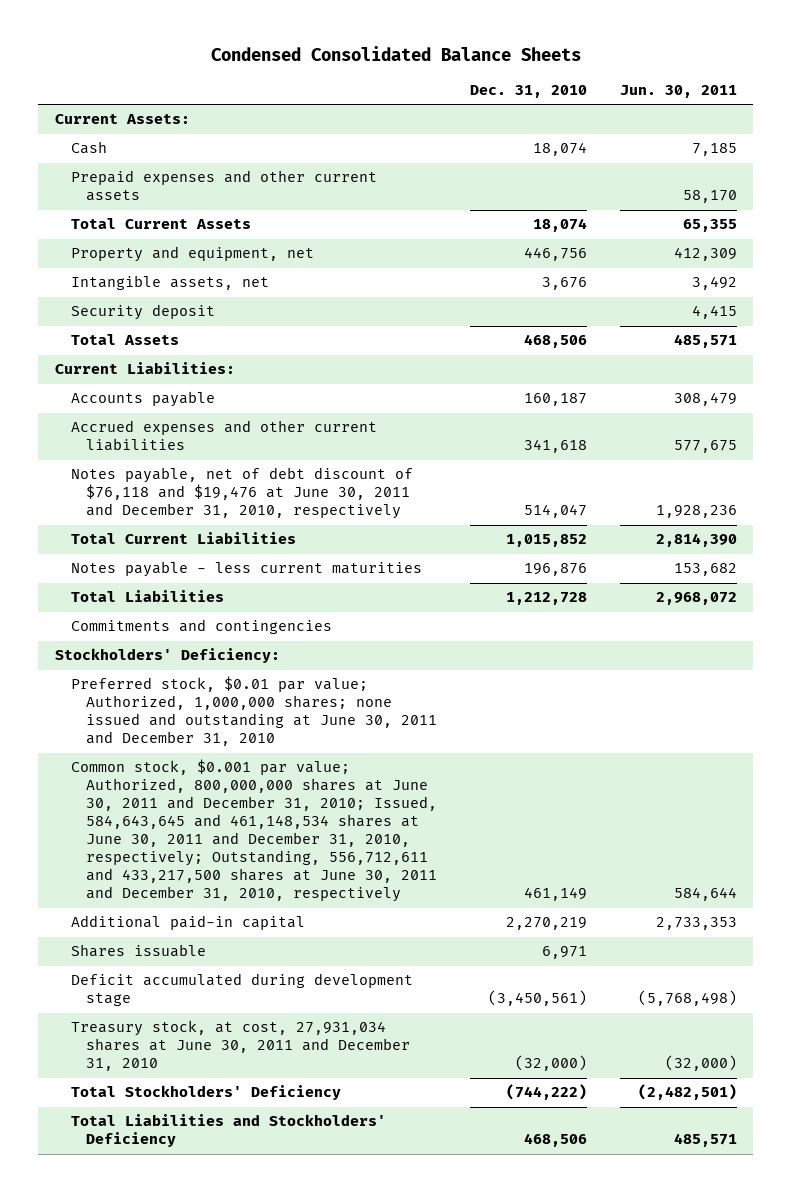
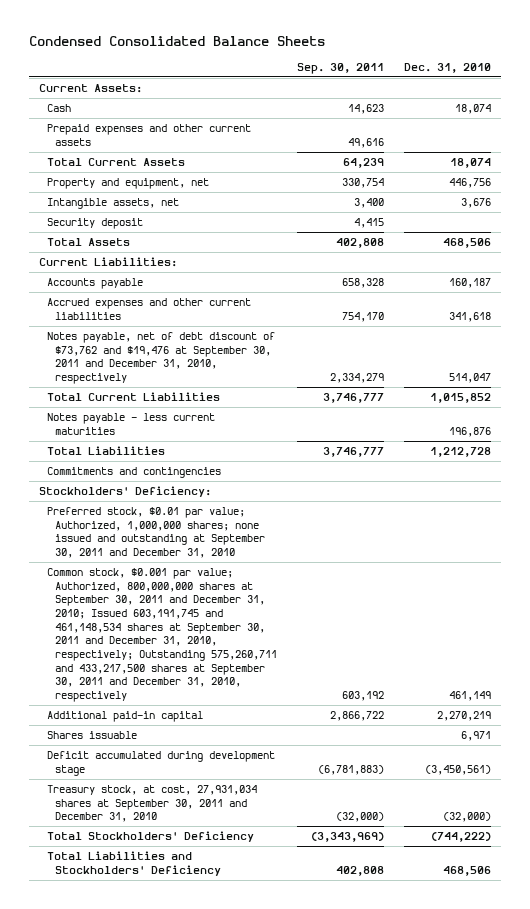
[619,85,737,99] Jun. 30, 2011 -> none
none -> [297,62,385,74] Sep. 30, 2011
[70,467,413,520] Notes payable, net of debt discount of $76,118 and $19,476 at June 30, 2011 and December 31, 2010, respectively -> [47,332,276,385] Notes payable, net of debt discount of $73,762 and $19,476 at September 30, 2011 and December 31, 2010, respectively
[70,676,438,747] Preferred stock, $0.01 par value; Authorized, 1,000,000 shares; none issued and outstanding at June 30, 2011 and December 31, 2010 -> [47,507,266,559] Preferred stock, $0.01 par value; Authorized, 1,000,000 shares; none issued and outstanding at September 30, 2011 and December 31, 2010
[70,759,438,903] Common stock, $0.001 par value; Authorized, 800,000,000 shares at June 30, 2011 and December 31, 2010; Issued, 584,643,645 and 461,148,534 shares at June 30, 2011 and December 31, 2010, respectively; Outstanding, 556,712,611 and 433,217,500 shares at June 30, 2011 and December 31, 2010, respectively -> [47,568,278,703] Common stock, $0.001 par value; Authorized, 800,000,000 shares at September 30, 2011 and December 31, 2010; Issued 603,191,745 and 461,148,534 shares at September 30, 2011 and December 31, 2010, respectively; Outstanding 575,260,711 and 433,217,500 shares at September 30, 2011 and December 31, 2010, respectively
[70,1020,411,1072] Treasury stock, at cost, 27,931,034 shares at June 30, 2011 and December 31, 2010 -> [47,785,258,823] Treasury stock, at cost, 27,931,034 shares at September 30, 2011 and December 31, 2010

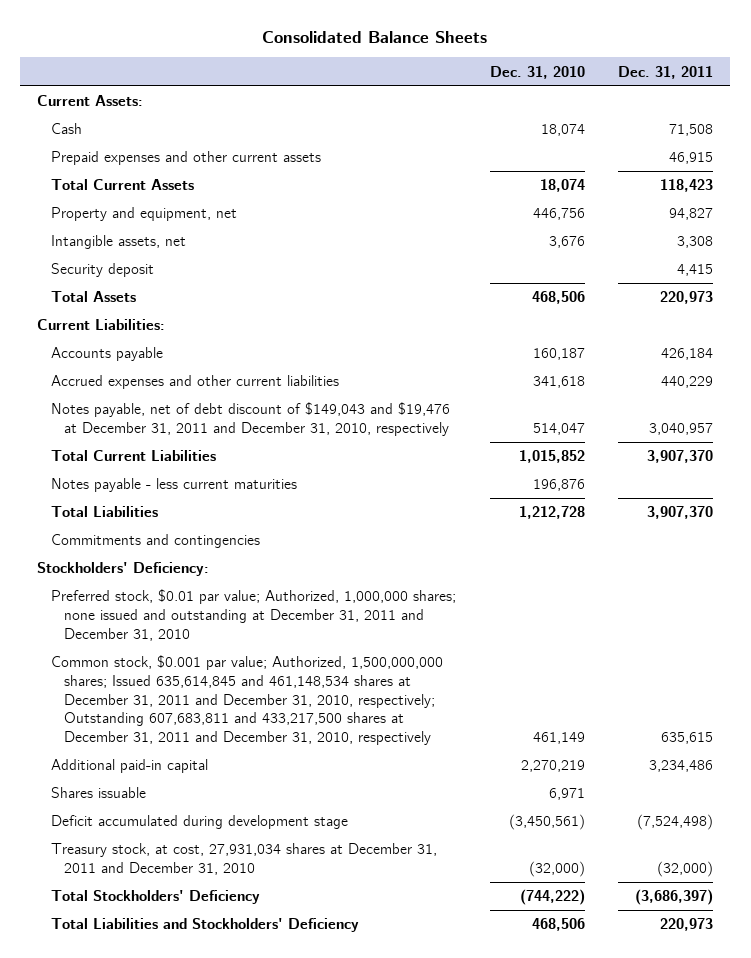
[29,35,326,46] Condensed Consolidated Balance Sheets -> [262,30,488,43] Consolidated Balance Sheets
[297,62,385,74] Sep. 30, 2011 -> none
none -> [618,65,714,79] Dec. 31, 2011
[47,332,276,385] Notes payable, net of debt discount of $73,762 and $19,476 at September 30, 2011 and December 31, 2010, respectively -> [50,402,450,436] Notes payable, net of debt discount of $149,043 and $19,476 at December 31, 2011 and December 31, 2010, respectively
[47,507,266,559] Preferred stock, $0.01 par value; Authorized, 1,000,000 shares; none issued and outstanding at September 30, 2011 and December 31, 2010 -> [50,589,456,641] Preferred stock, $0.01 par value; Authorized, 1,000,000 shares; none issued and outstanding at December 31, 2011 and December 31, 2010
[47,568,278,703] Common stock, $0.001 par value; Authorized, 800,000,000 shares at September 30, 2011 and December 31, 2010; Issued 603,191,745 and 461,148,534 shares at September 30, 2011 and December 31, 2010, respectively; Outstanding 575,260,711 and 433,217,500 shares at September 30, 2011 and December 31, 2010, respectively -> [50,655,443,745] Common stock, $0.001 par value; Authorized, 1,500,000,000 shares; Issued 635,614,845 and 461,148,534 shares at December 31, 2011 and December 31, 2010, respectively; Outstanding 607,683,811 and 433,217,500 shares at December 31, 2011 and December 31, 2010, respectively
[47,785,258,823] Treasury stock, at cost, 27,931,034 shares at September 30, 2011 and December 31, 2010 -> [50,843,437,875] Treasury stock, at cost, 27,931,034 shares at December 31, 2011 and December 31, 2010

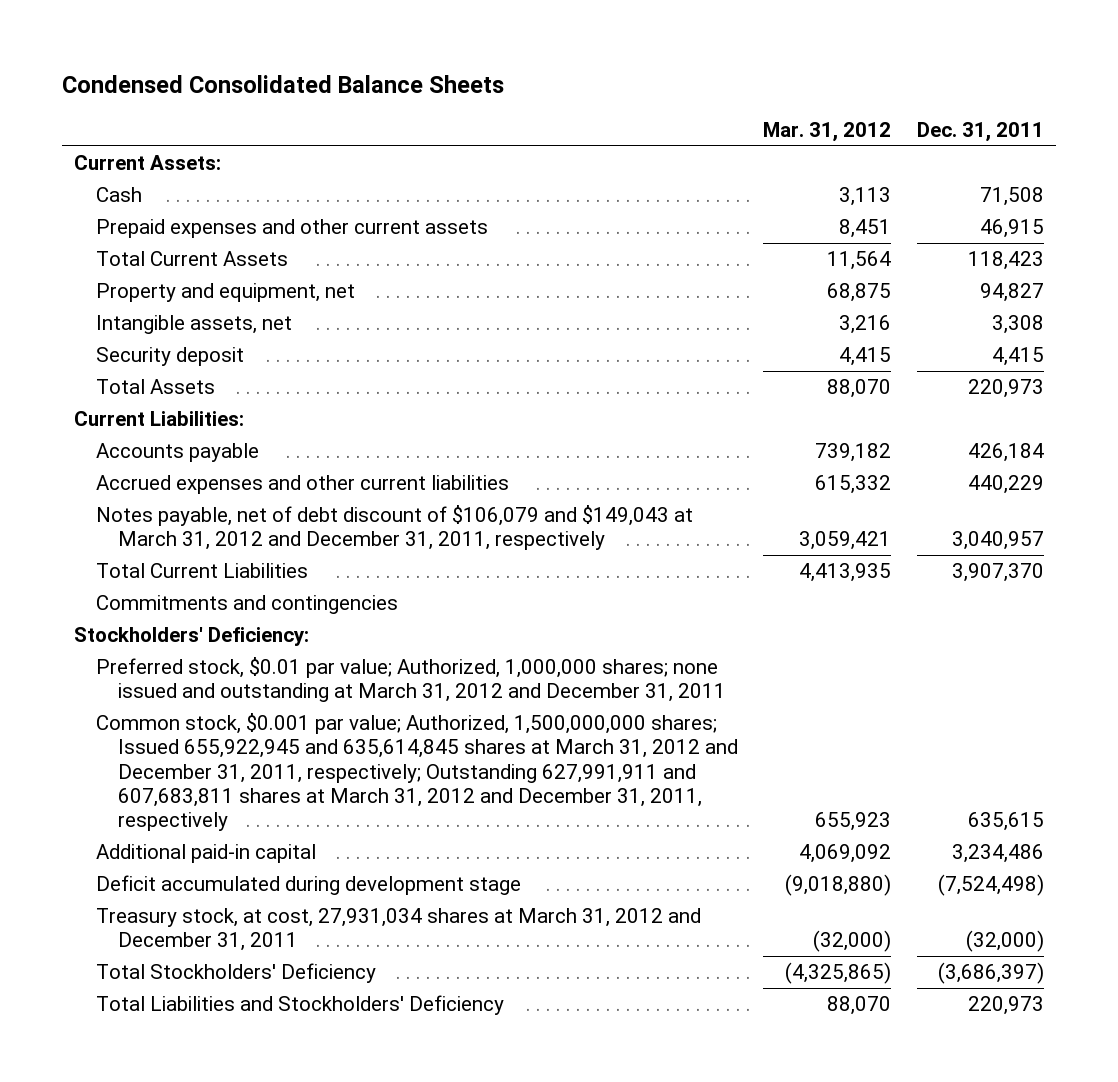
[262,30,488,43] Consolidated Balance Sheets -> [61,75,504,94] Condensed Consolidated Balance Sheets
[489,65,585,79] Dec. 31, 2010 -> none
none -> [763,121,892,142] Mar. 31, 2012
[50,402,450,436] Notes payable, net of debt discount of $149,043 and $19,476 at December 31, 2011 and December 31, 2010, respectively -> [96,505,694,551] Notes payable, net of debt discount of $106,079 and $149,043 at March 31, 2012 and December 31, 2011, respectively
[50,478,297,493] Notes payable - less current maturities -> none
[50,506,158,518] Total Liabilities -> none
[50,589,456,641] Preferred stock, $0.01 par value; Authorized, 1,000,000 shares; none issued and outstanding at December 31, 2011 and December 31, 2010 -> [96,657,727,703] Preferred stock, $0.01 par value; Authorized, 1,000,000 shares; none issued and outstanding at March 31, 2012 and December 31, 2011
[50,655,443,745] Common stock, $0.001 par value; Authorized, 1,500,000,000 shares; Issued 635,614,845 and 461,148,534 shares at December 31, 2011 and December 31, 2010, respectively; Outstanding 607,683,811 and 433,217,500 shares at December 31, 2011 and December 31, 2010, respectively -> [96,713,739,832] Common stock, $0.001 par value; Authorized, 1,500,000,000 shares; Issued 655,922,945 and 635,614,845 shares at March 31, 2012 and December 31, 2011, respectively; Outstanding 627,991,911 and 607,683,811 shares at March 31, 2012 and December 31, 2011, respectively
[50,787,146,799] Shares issuable -> none
[50,843,437,875] Treasury stock, at cost, 27,931,034 shares at December 31, 2011 and December 31, 2010 -> [96,908,702,952] Treasury stock, at cost, 27,931,034 shares at March 31, 2012 and December 31, 2011

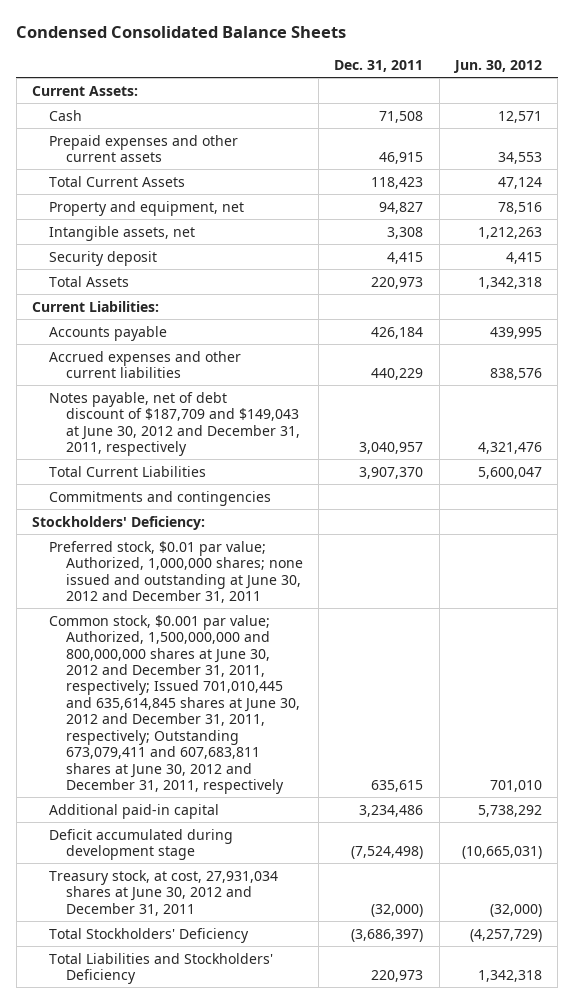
[763,121,892,142] Mar. 31, 2012 -> none
none -> [452,60,542,74] Jun. 30, 2012
[96,505,694,551] Notes payable, net of debt discount of $106,079 and $149,043 at March 31, 2012 and December 31, 2011, respectively -> [48,391,300,456] Notes payable, net of debt discount of $187,709 and $149,043 at June 30, 2012 and December 31, 2011, respectively
[96,657,727,703] Preferred stock, $0.01 par value; Authorized, 1,000,000 shares; none issued and outstanding at March 31, 2012 and December 31, 2011 -> [48,540,303,603] Preferred stock, $0.01 par value; Authorized, 1,000,000 shares; none issued and outstanding at June 30, 2012 and December 31, 2011
[96,713,739,832] Common stock, $0.001 par value; Authorized, 1,500,000,000 shares; Issued 655,922,945 and 635,614,845 shares at March 31, 2012 and December 31, 2011, respectively; Outstanding 627,991,911 and 607,683,811 shares at March 31, 2012 and December 31, 2011, respectively -> [48,614,300,794] Common stock, $0.001 par value; Authorized, 1,500,000,000 and 800,000,000 shares at June 30, 2012 and December 31, 2011, respectively; Issued 701,010,445 and 635,614,845 shares at June 30, 2012 and December 31, 2011, respectively; Outstanding 673,079,411 and 607,683,811 shares at June 30, 2012 and December 31, 2011, respectively
[96,908,702,952] Treasury stock, at cost, 27,931,034 shares at March 31, 2012 and December 31, 2011 -> [48,869,278,916] Treasury stock, at cost, 27,931,034 shares at June 30, 2012 and December 31, 2011

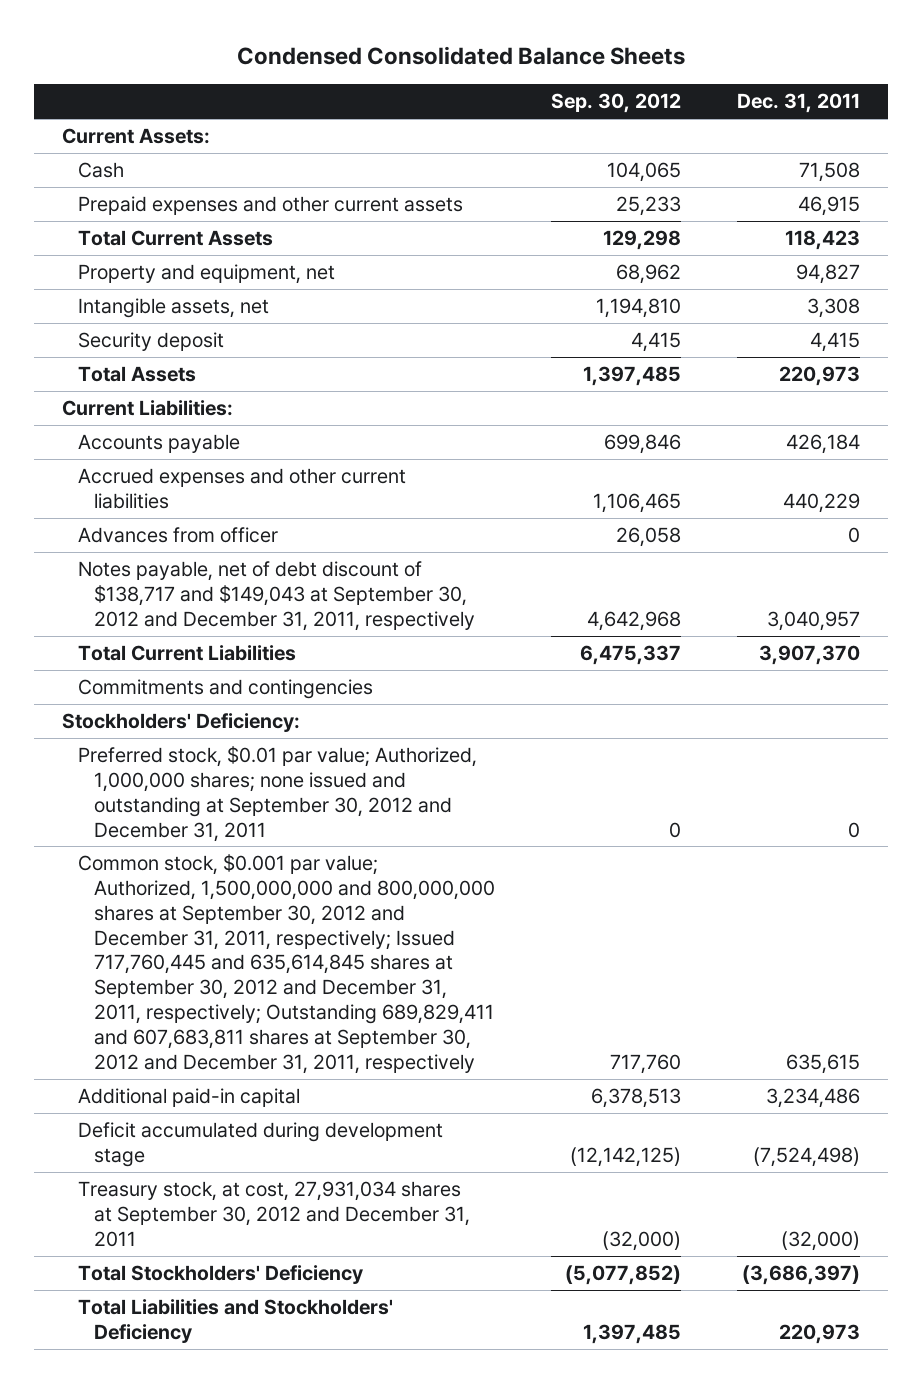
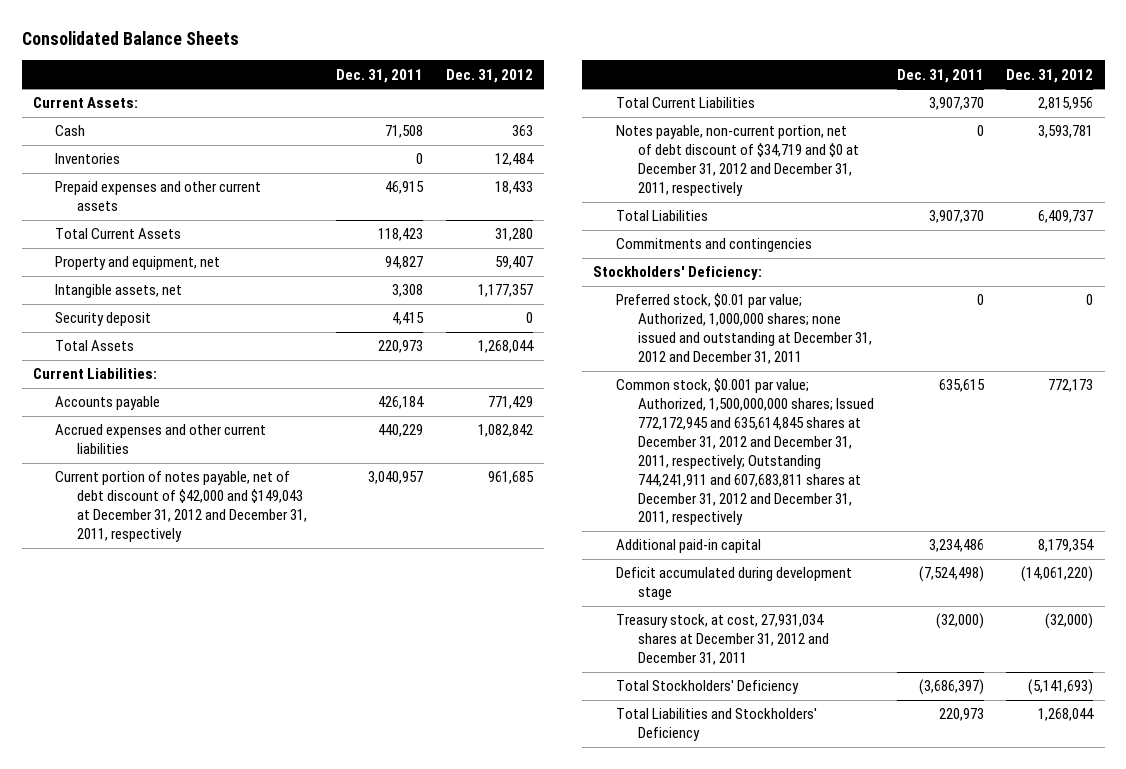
[236,46,685,66] Condensed Consolidated Balance Sheets -> [21,31,239,46] Consolidated Balance Sheets
[551,93,682,114] Sep. 30, 2012 -> none
none -> [445,68,533,83] Dec. 31, 2012
none -> [55,153,121,165] Inventories
[77,526,278,543] Advances from officer -> none
[77,560,476,631] Notes payable, net of debt discount of $138,717 and $149,043 at September 30, 2012 and December 31, 2011, respectively -> [55,471,308,542] Current portion of notes payable, net of debt discount of $42,000 and $149,043 at December 31, 2012 and December 31, 2011, respectively
none -> [615,125,859,196] Notes payable, non-current portion, net of debt discount of $34,719 and $0 at December 31, 2012 and December 31, 2011, respectively
none -> [615,210,708,222] Total Liabilities
[77,745,477,842] Preferred stock, $0.01 par value; Authorized, 1,000,000 shares; none issued and outstanding at September 30, 2012 and December 31, 2011 -> [615,293,872,364] Preferred stock, $0.01 par value; Authorized, 1,000,000 shares; none issued and outstanding at December 31, 2012 and December 31, 2011
[77,853,496,1074] Common stock, $0.001 par value; Authorized, 1,500,000,000 and 800,000,000 shares at September 30, 2012 and December 31, 2011, respectively; Issued 717,760,445 and 635,614,845 shares at September 30, 2012 and December 31, 2011, respectively; Outstanding 689,829,411 and 607,683,811 shares at September 30, 2012 and December 31, 2011, respectively -> [615,378,874,526] Common stock, $0.001 par value; Authorized, 1,500,000,000 shares; Issued 772,172,945 and 635,614,845 shares at December 31, 2012 and December 31, 2011, respectively; Outstanding 744,241,911 and 607,683,811 shares at December 31, 2012 and December 31, 2011, respectively
[77,1180,471,1247] Treasury stock, at cost, 27,931,034 shares at September 30, 2012 and December 31, 2011 -> [615,614,829,666] Treasury stock, at cost, 27,931,034 shares at December 31, 2012 and December 31, 2011

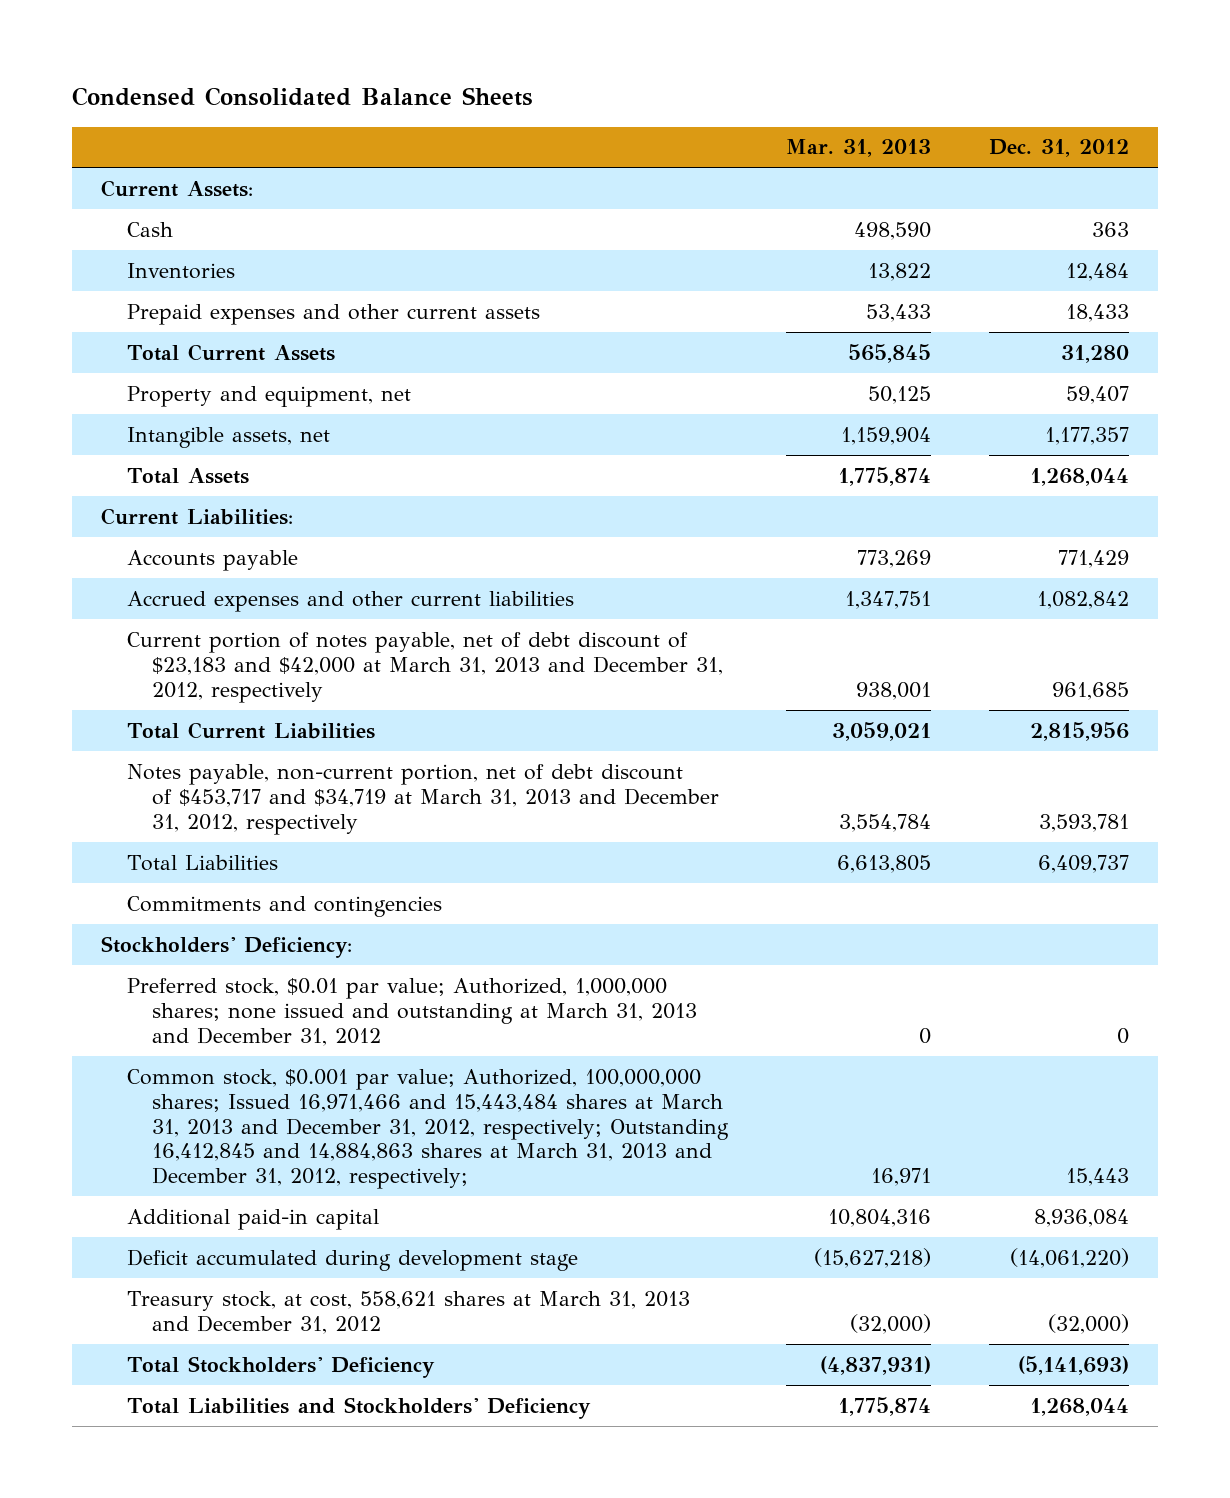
[21,31,239,46] Consolidated Balance Sheets -> [72,87,534,107] Condensed Consolidated Balance Sheets
[336,68,424,83] Dec. 31, 2011 -> none
none -> [786,139,932,158] Mar. 31, 2013
[55,312,152,327] Security deposit -> none
[55,471,308,542] Current portion of notes payable, net of debt discount of $42,000 and $149,043 at December 31, 2012 and December 31, 2011, respectively -> [126,631,724,703] Current portion of notes payable, net of debt discount of $23,183 and $42,000 at March 31, 2013 and December 31, 2012, respectively
[615,125,859,196] Notes payable, non-current portion, net of debt discount of $34,719 and $0 at December 31, 2012 and December 31, 2011, respectively -> [126,763,720,835] Notes payable, non-current portion, net of debt discount of $453,717 and $34,719 at March 31, 2013 and December 31, 2012, respectively
[615,293,872,364] Preferred stock, $0.01 par value; Authorized, 1,000,000 shares; none issued and outstanding at December 31, 2012 and December 31, 2011 -> [126,977,698,1046] Preferred stock, $0.01 par value; Authorized, 1,000,000 shares; none issued and outstanding at March 31, 2013 and December 31, 2012
[615,378,874,526] Common stock, $0.001 par value; Authorized, 1,500,000,000 shares; Issued 772,172,945 and 635,614,845 shares at December 31, 2012 and December 31, 2011, respectively; Outstanding 744,241,911 and 607,683,811 shares at December 31, 2012 and December 31, 2011, respectively -> [126,1068,730,1190] Common stock, $0.001 par value; Authorized, 100,000,000 shares; Issued 16,971,466 and 15,443,484 shares at March 31, 2013 and December 31, 2012, respectively; Outstanding 16,412,845 and 14,884,863 shares at March 31, 2013 and December 31, 2012, respectively;
[1048,379,1094,393] 772,173 -> [1065,1168,1129,1187] 15,443
[1038,539,1095,553] 8,179,354 -> [1033,1208,1129,1227] 8,936,084
[615,614,829,666] Treasury stock, at cost, 27,931,034 shares at December 31, 2012 and December 31, 2011 -> [126,1290,690,1334] Treasury stock, at cost, 558,621 shares at March 31, 2013 and December 31, 2012

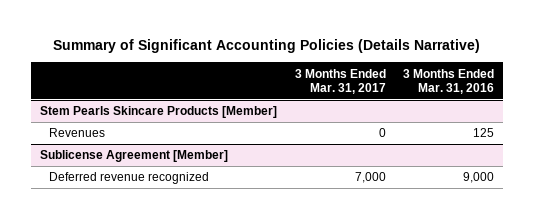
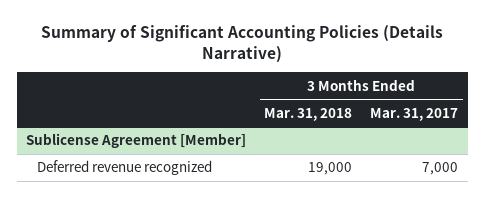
[403,68,495,95] 3 Months Ended Mar. 31, 2016 -> none
none -> [264,107,353,121] Mar. 31, 2018
[40,106,278,119] Stem Pearls Skincare Products [Member] -> none
[48,128,105,138] Revenues -> none

